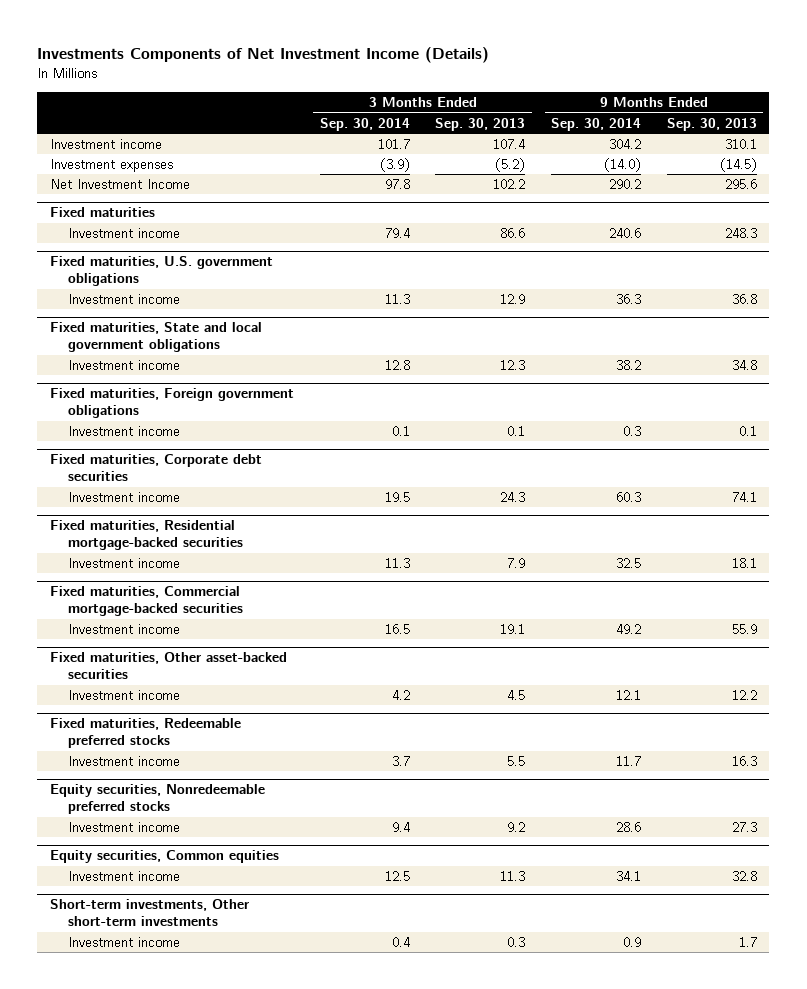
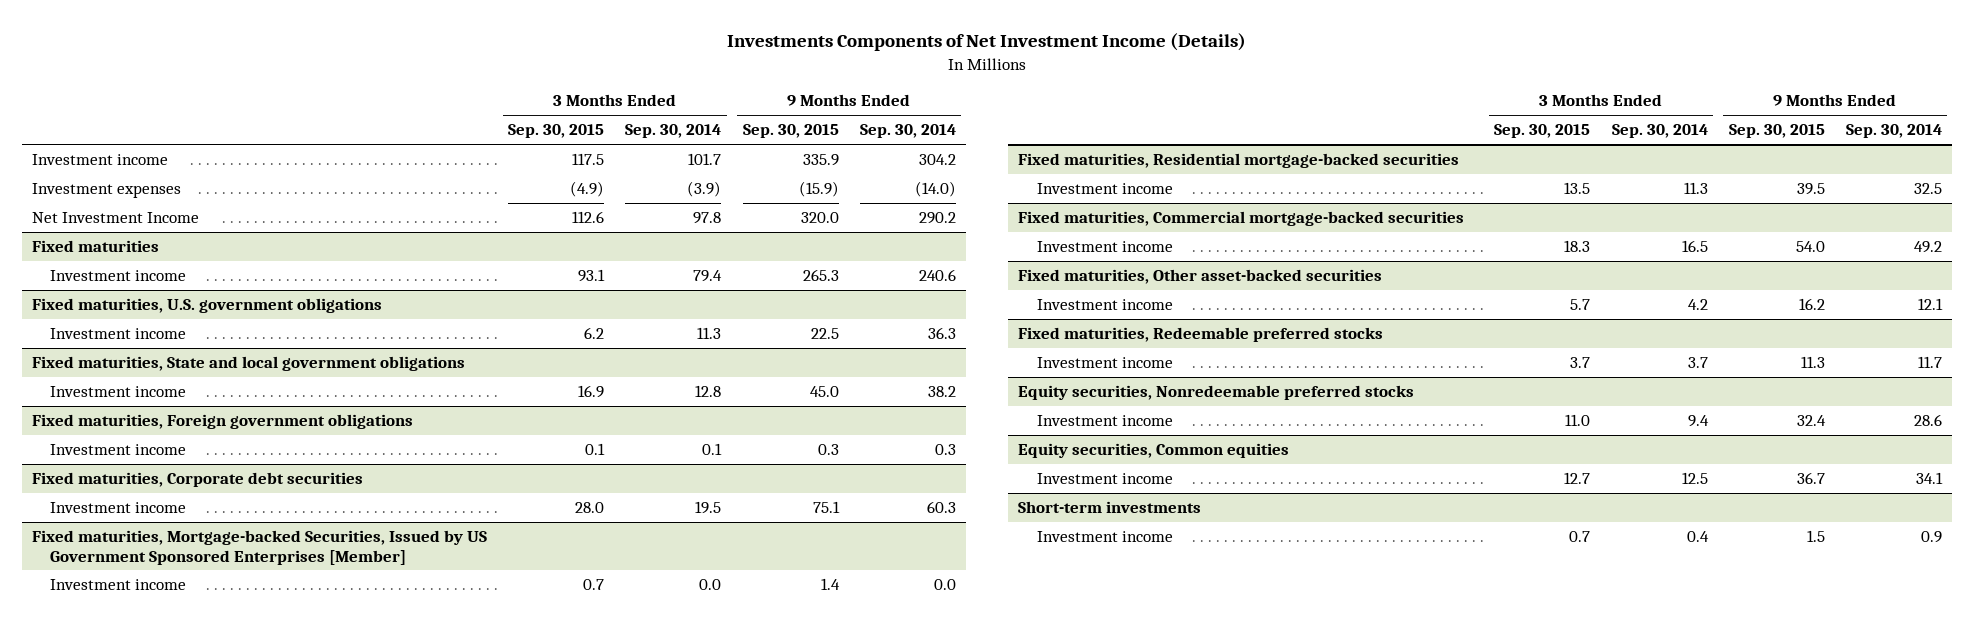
[435,117,526,131] Sep. 30, 2013 -> none
[666,117,757,131] Sep. 30, 2013 -> none
none -> [508,124,605,139] Sep. 30, 2015
none -> [742,124,839,139] Sep. 30, 2015
none -> [32,530,488,565] Fixed maturities, Mortgage-backed Securities, Issued by US Government Sponsored Enterprises [Member]
none -> [50,579,187,591] Investment income
[50,899,250,927] Short-term investments, Other short-term investments -> [1018,501,1202,514] Short-term investments

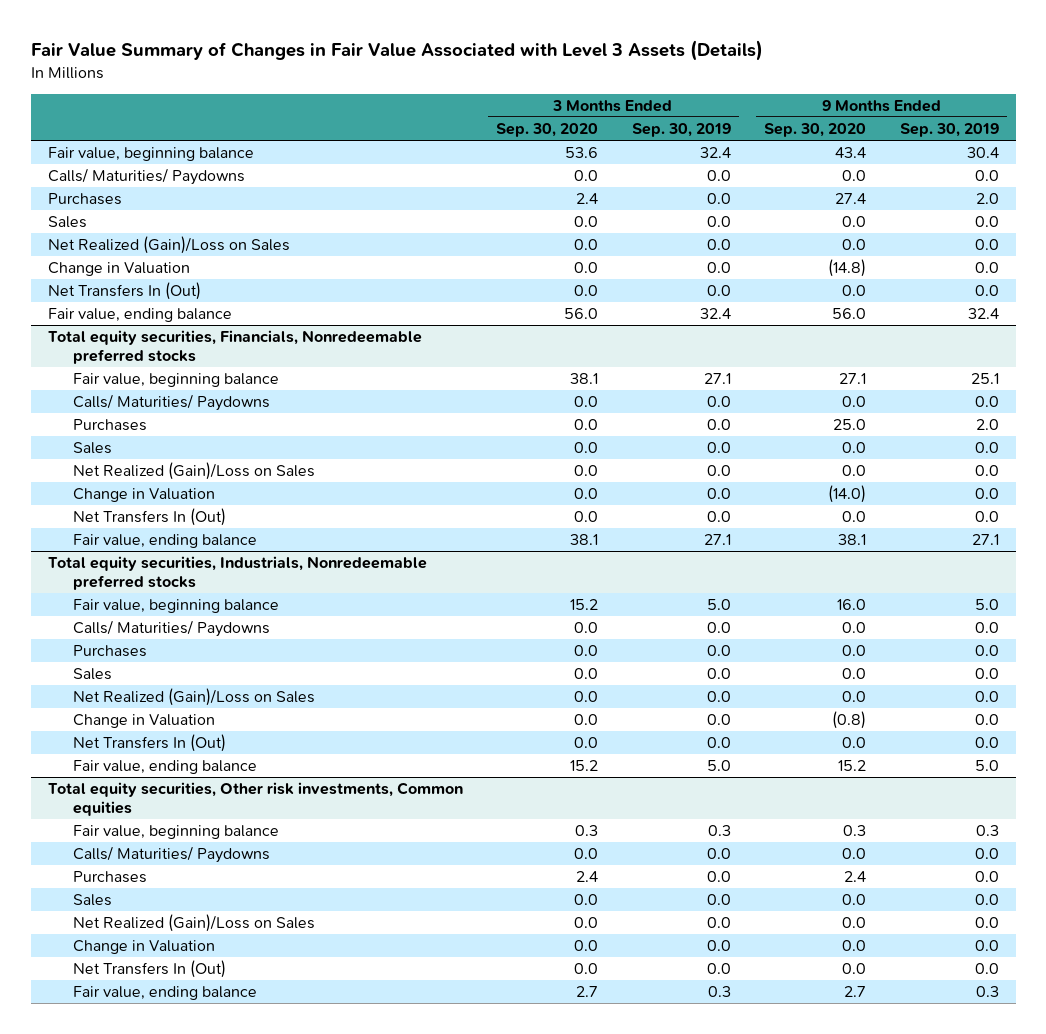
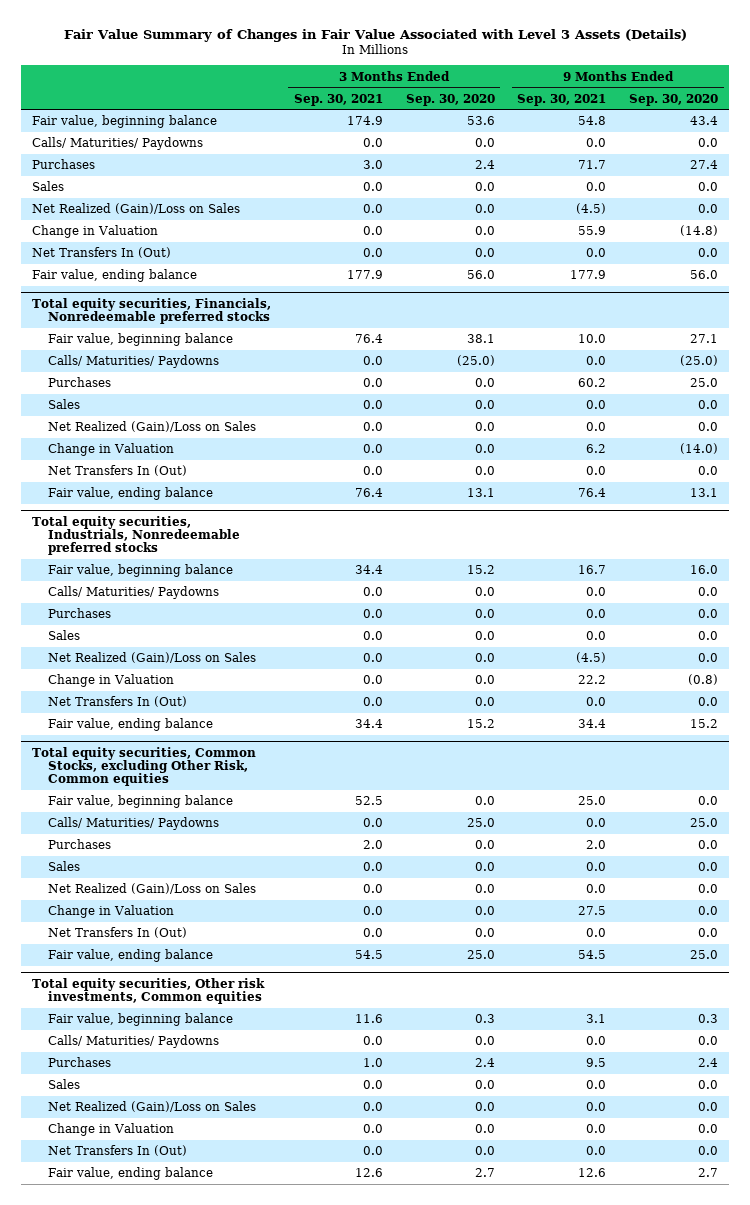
[631,122,731,137] Sep. 30, 2019 -> none
[899,122,999,137] Sep. 30, 2019 -> none
none -> [293,93,383,106] Sep. 30, 2021
none -> [517,93,607,106] Sep. 30, 2021
[574,396,599,408] 0.0 -> [456,355,495,367] (25.0)
[842,396,867,408] 0.0 -> [679,355,718,367] (25.0)
[570,534,599,546] 38.1 -> [466,488,495,498] 13.1
[838,534,867,546] 38.1 -> [689,488,718,498] 13.1
none -> [32,746,257,787] Total equity securities, Common Stocks, excluding Other Risk, Common equities
none -> [47,795,233,809] Fair value, beginning balance
none -> [47,817,219,831] Calls/ Maturities/ Paydowns
none -> [47,839,111,850] Purchases
none -> [47,861,80,872] Sales
none -> [47,883,256,895] Net Realized (Gain)/Loss on Sales
none -> [47,905,174,919] Change in Valuation
none -> [47,927,187,939] Net Transfers In (Out)
none -> [47,949,213,963] Fair value, ending balance

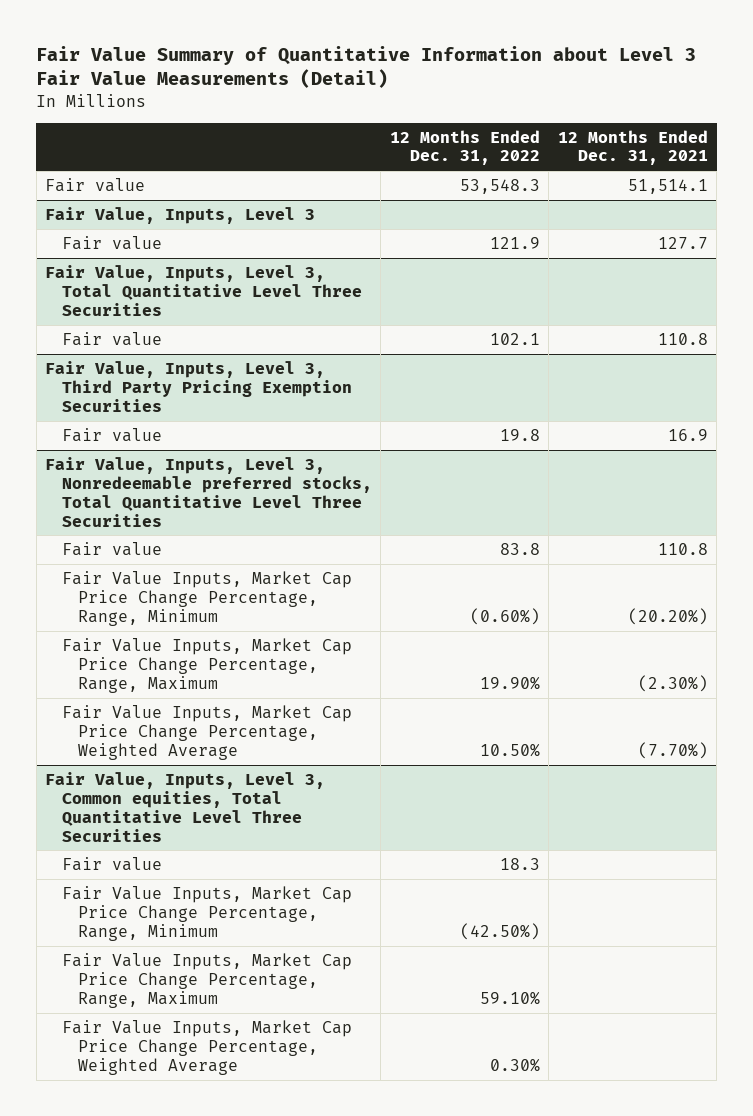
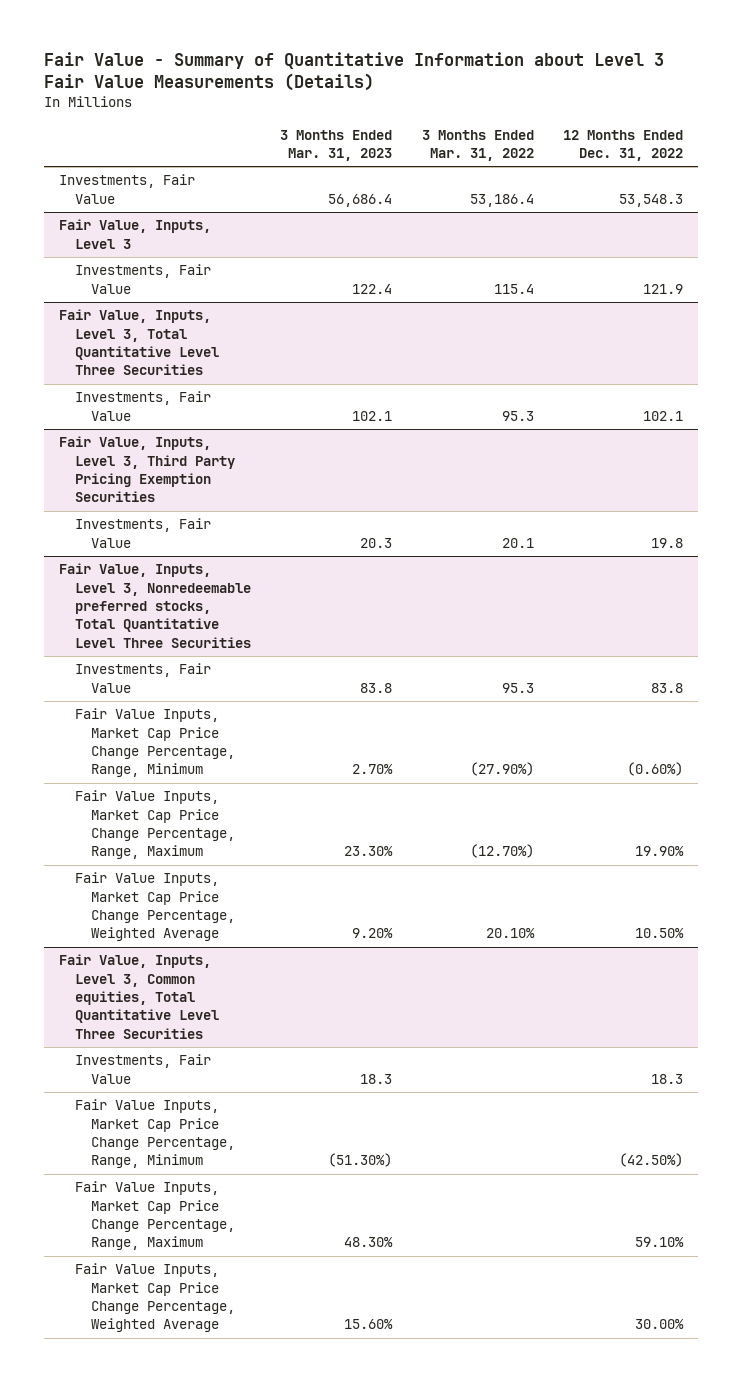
[36,45,697,89] Fair Value Summary of Quantitative Information about Level 3 Fair Value Measurements (Detail) -> [43,51,664,91] Fair Value - Summary of Quantitative Information about Level 3 Fair Value Measurements (Details)
[557,129,708,166] 12 Months Ended Dec. 31, 2021 -> none
none -> [280,129,393,162] 3 Months Ended Mar. 31, 2023
none -> [421,129,534,162] 3 Months Ended Mar. 31, 2022
[45,177,146,192] Fair value -> [58,174,195,204] Investments, Fair Value
[61,235,162,250] Fair value -> [74,264,211,294] Investments, Fair Value
[61,331,162,346] Fair value -> [74,391,211,421] Investments, Fair Value
[61,427,162,442] Fair value -> [74,518,211,548] Investments, Fair Value
[61,541,162,556] Fair value -> [74,663,211,693] Investments, Fair Value
[61,856,162,871] Fair value -> [74,1054,211,1084] Investments, Fair Value
[489,1057,540,1072] 0.30% -> [635,1319,685,1330] 30.00%

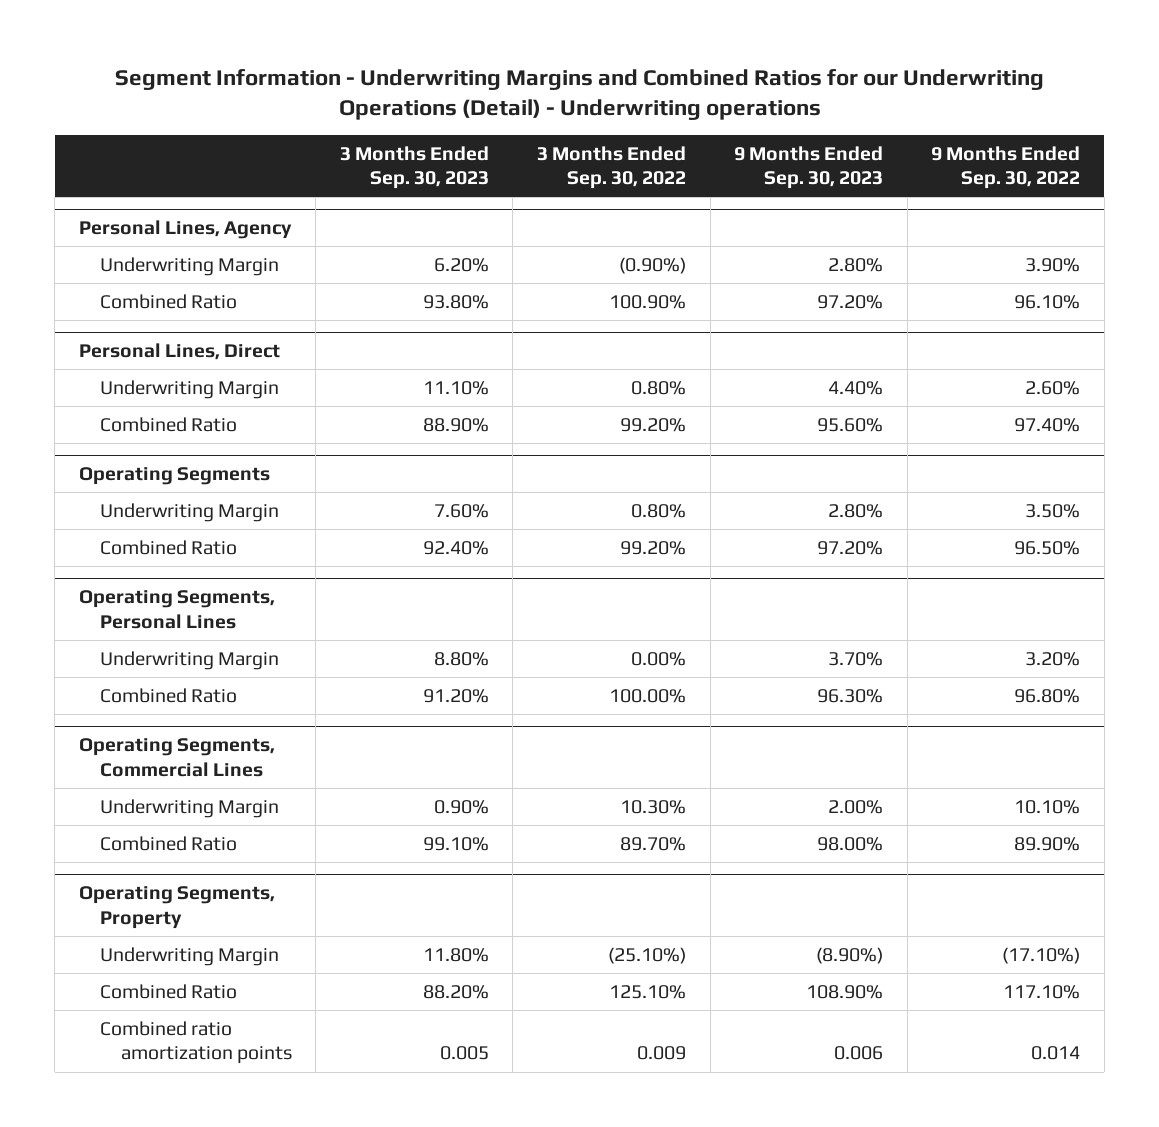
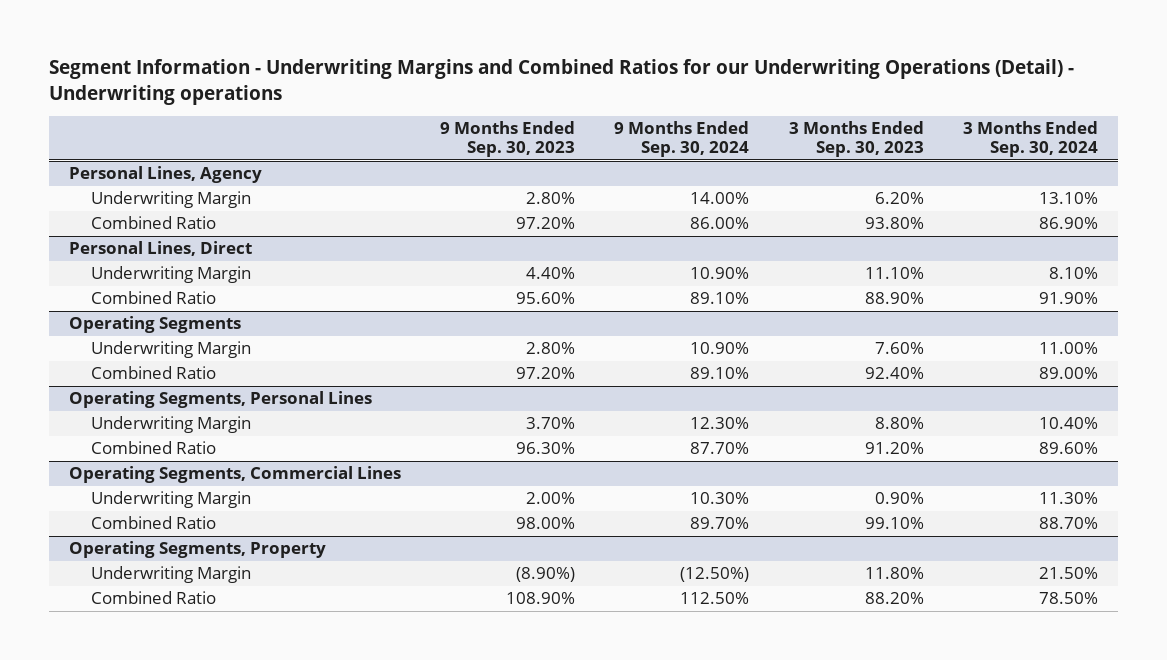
[536,145,686,190] 3 Months Ended Sep. 30, 2022 -> none
[931,145,1081,190] 9 Months Ended Sep. 30, 2022 -> none
none -> [614,121,750,158] 9 Months Ended Sep. 30, 2024
none -> [962,121,1098,158] 3 Months Ended Sep. 30, 2024
[99,1020,292,1065] Combined ratio amortization points -> none

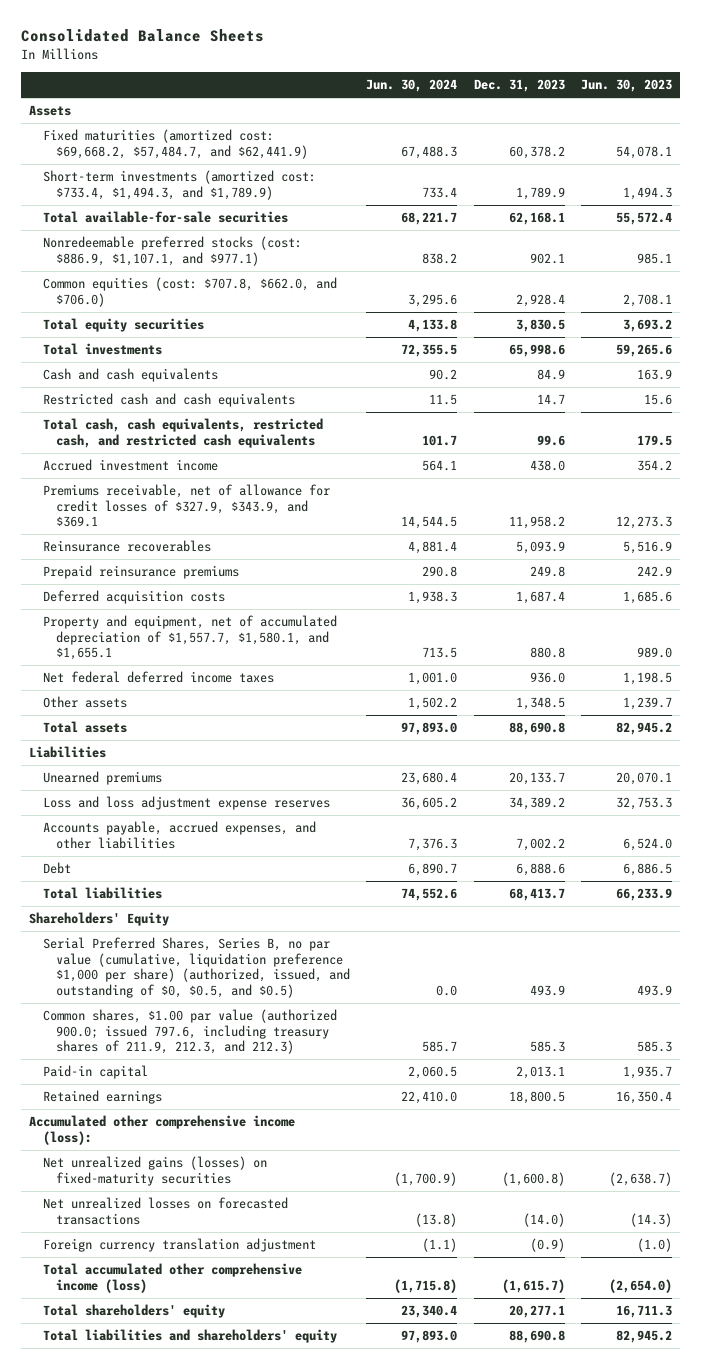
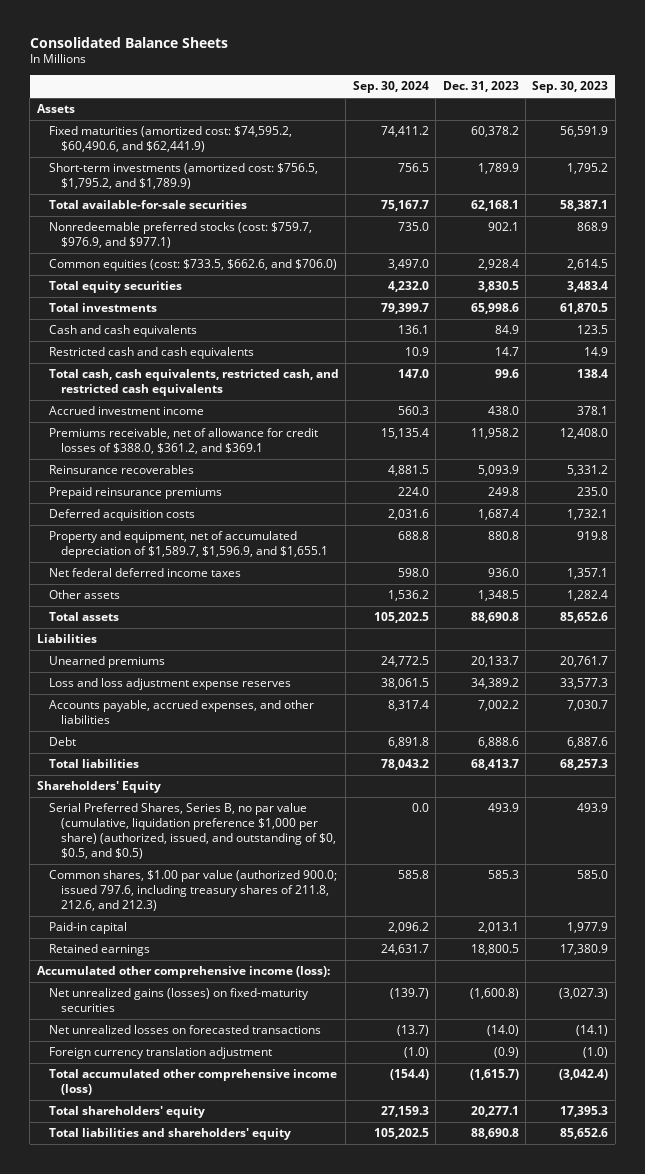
[366,79,458,93] Jun. 30, 2024 -> none
[581,79,673,93] Jun. 30, 2023 -> none
none -> [352,81,429,94] Sep. 30, 2024
none -> [532,81,609,94] Sep. 30, 2023
[42,129,309,159] Fixed maturities (amortized cost: $69,668.2, $57,484.7, and $62,441.9) -> [48,126,292,153] Fixed maturities (amortized cost: $74,595.2, $60,490.6, and $62,441.9)
[42,170,316,200] Short-term investments (amortized cost: $733.4, $1,494.3, and $1,789.9) -> [48,163,318,190] Short-term investments (amortized cost: $756.5, $1,795.2, and $1,789.9)
[42,236,302,266] Nonredeemable preferred stocks (cost: $886.9, $1,107.1, and $977.1) -> [48,222,312,249] Nonredeemable preferred stocks (cost: $759.7, $976.9, and $977.1)
[42,277,337,307] Common equities (cost: $707.8, $662.0, and $706.0) -> [48,259,337,272] Common equities (cost: $733.5, $662.6, and $706.0)
[42,484,330,528] Premiums receivable, net of allowance for credit losses of $327.9, $343.9, and $369.1 -> [48,428,318,455] Premiums receivable, net of allowance for credit losses of $388.0, $361.2, and $369.1
[42,615,337,661] Property and equipment, net of accumulated depreciation of $1,557.7, $1,580.1, and $1,655.1 -> [48,531,329,559] Property and equipment, net of accumulated depreciation of $1,589.7, $1,596.9, and $1,655.1
[42,1009,337,1055] Common shares, $1.00 par value (authorized 900.0; issued 797.6, including treasury shares of 211.9, 212.3, and 212.3) -> [48,870,337,912] Common shares, $1.00 par value (authorized 900.0; issued 797.6, including treasury shares of 211.8, 212.6, and 212.3)

